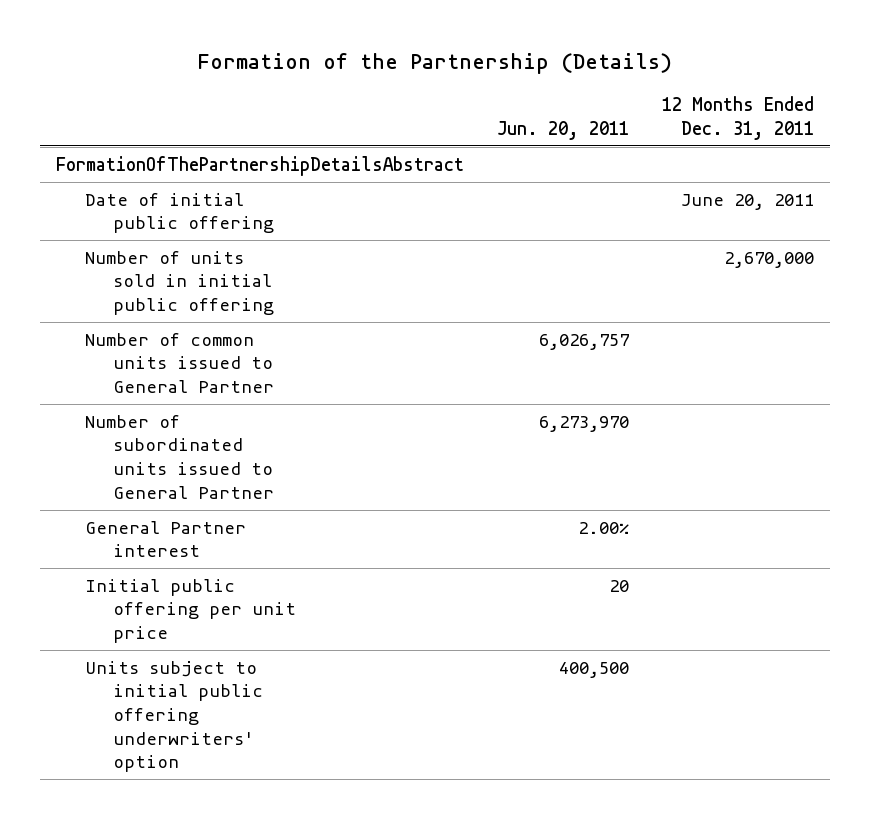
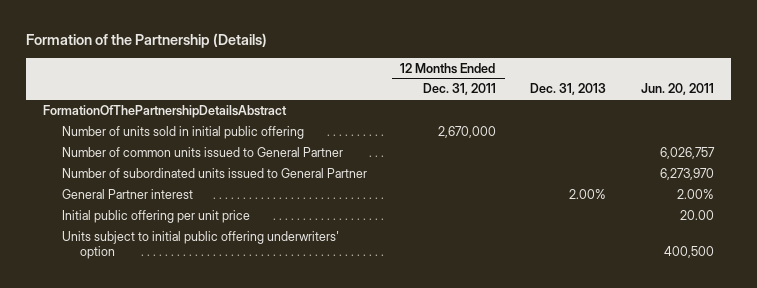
none -> [530,83,607,96] Dec. 31, 2013
[84,192,274,234] Date of initial public offering -> none
[608,579,629,592] 20 -> [679,209,714,220] 20.00

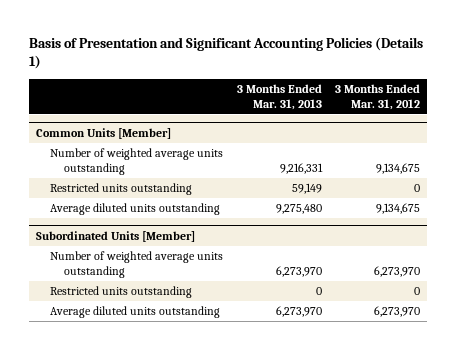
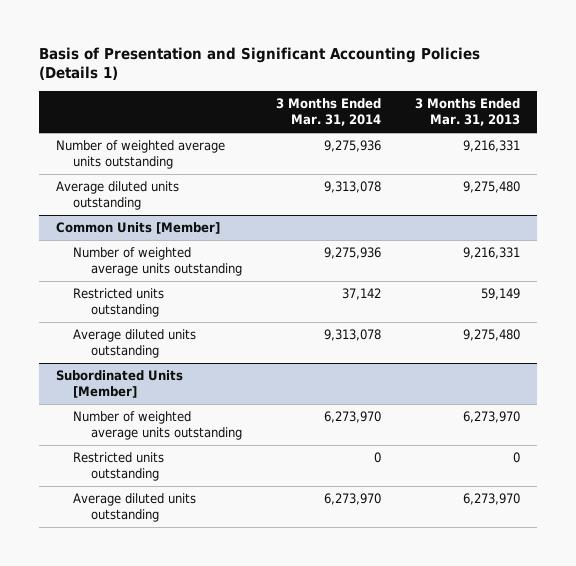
[335,83,421,110] 3 Months Ended Mar. 31, 2012 -> none
none -> [275,98,381,127] 3 Months Ended Mar. 31, 2014
none -> [55,140,225,170] Number of weighted average units outstanding
none -> [55,181,179,211] Average diluted units outstanding

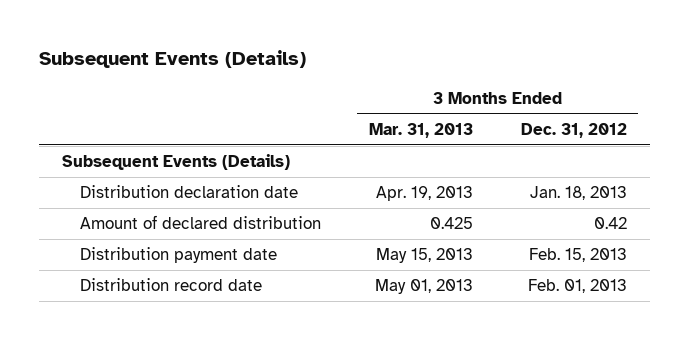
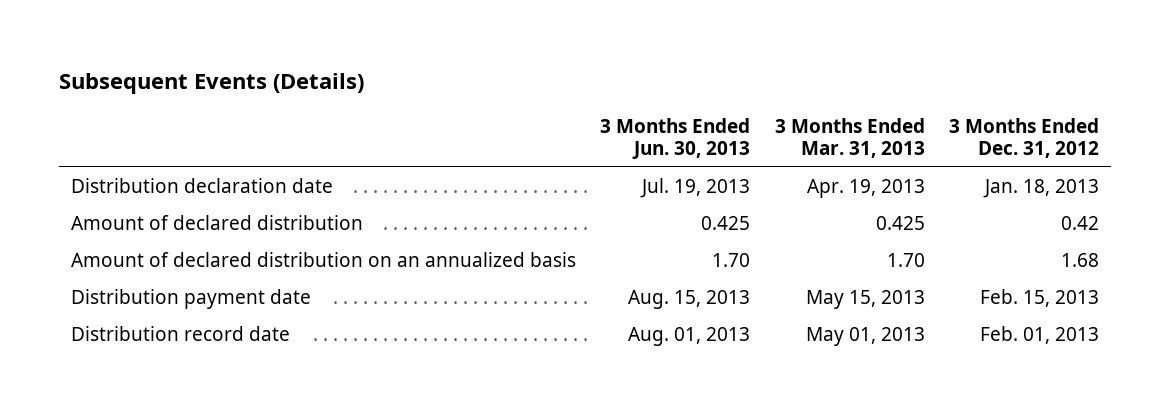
none -> [600,118,751,160] 3 Months Ended Jun. 30, 2013
[62,154,291,171] Subsequent Events (Details) -> none
none -> [71,252,577,268] Amount of declared distribution on an annualized basis

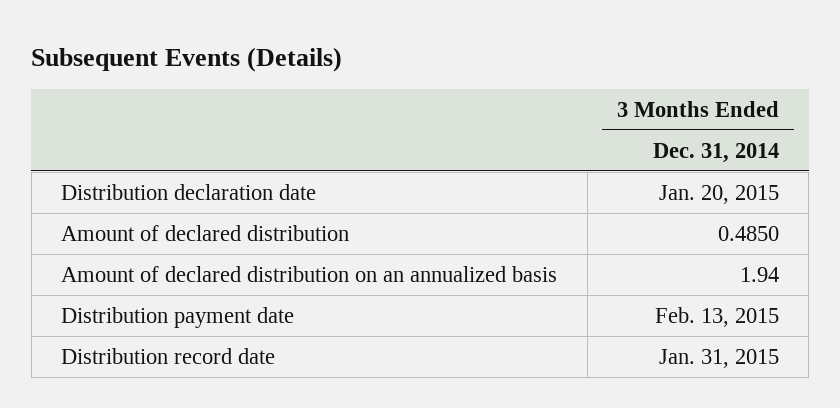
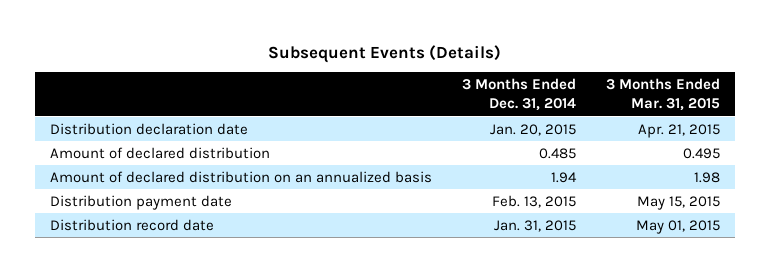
none -> [605,78,720,112] 3 Months Ended Mar. 31, 2015
[717,225,779,241] 0.4850 -> [538,147,576,159] 0.485

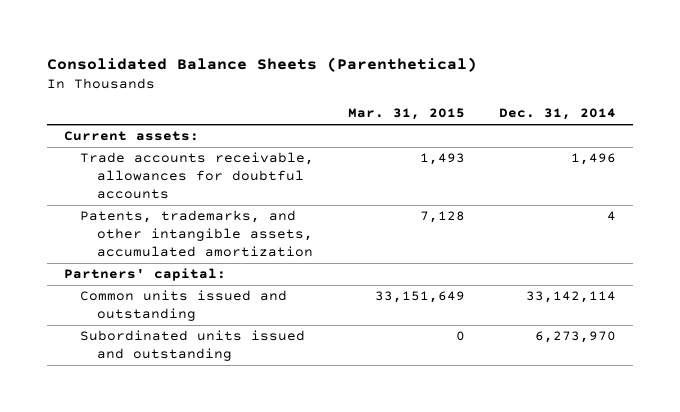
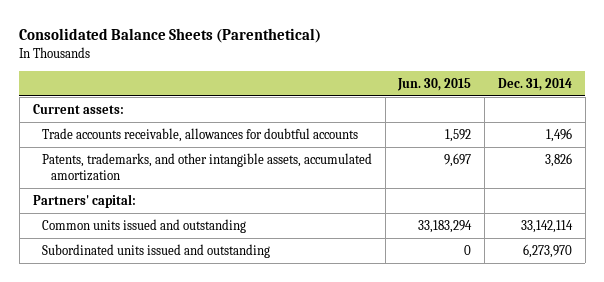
[348,108,466,121] Mar. 31, 2015 -> none
none -> [397,77,472,91] Jun. 30, 2015
[606,211,616,222] 4 -> [544,152,572,167] 3,826

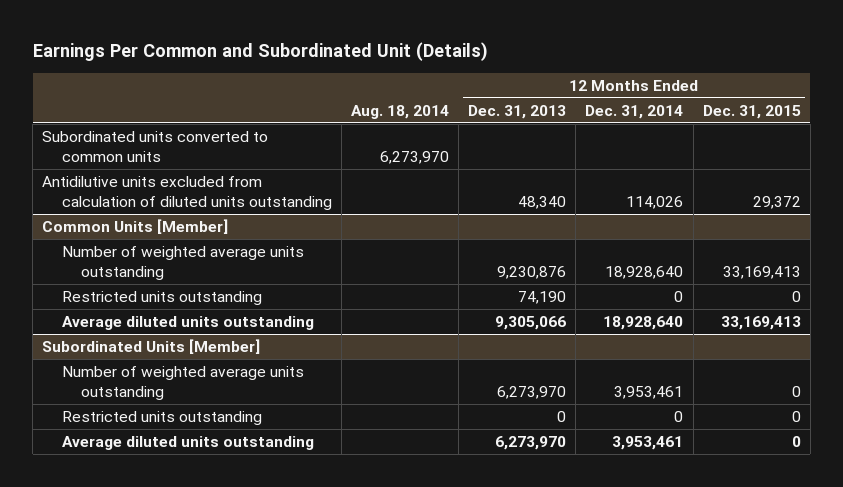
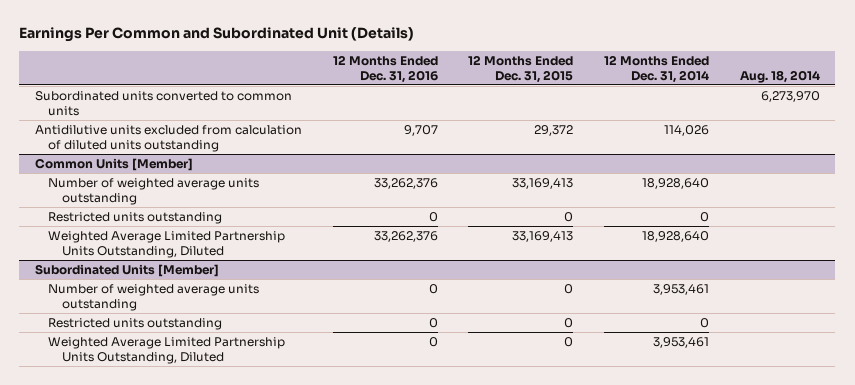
[468,104,567,119] Dec. 31, 2013 -> none
none -> [332,54,438,83] 12 Months Ended Dec. 31, 2016
[61,315,314,330] Average diluted units outstanding -> [48,231,286,258] Weighted Average Limited Partnership Units Outstanding, Diluted
[61,435,314,450] Average diluted units outstanding -> [48,337,286,364] Weighted Average Limited Partnership Units Outstanding, Diluted

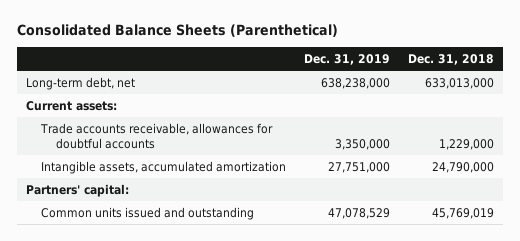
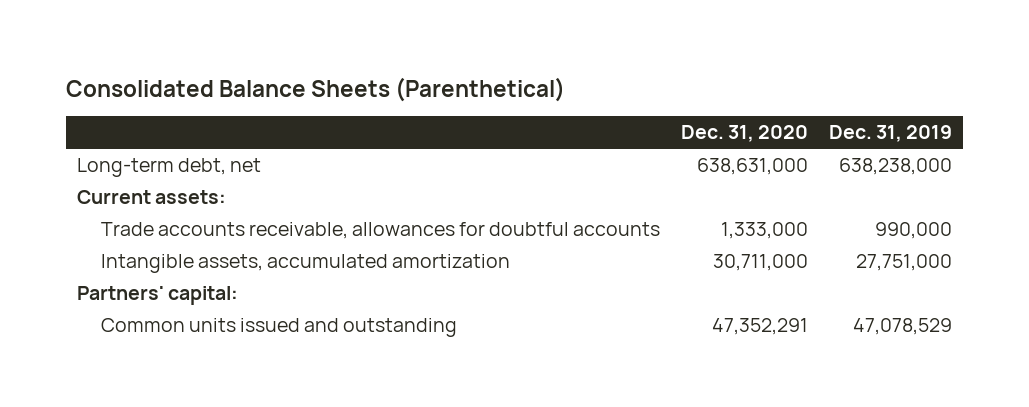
[408,53,495,65] Dec. 31, 2018 -> none
none -> [681,125,809,143] Dec. 31, 2020
[335,138,391,150] 3,350,000 -> [875,222,953,240] 990,000

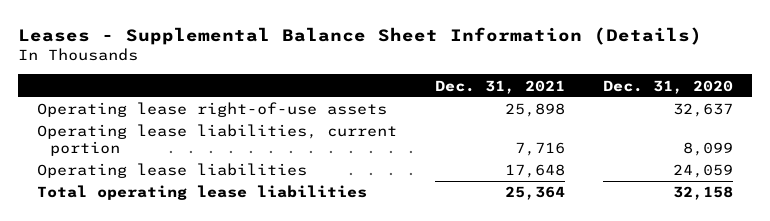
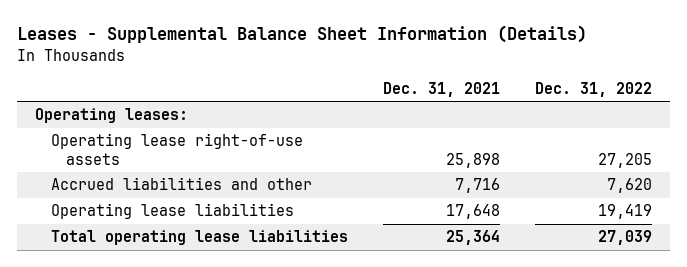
[603,79,734,94] Dec. 31, 2020 -> none
none -> [535,81,653,97] Dec. 31, 2022
none -> [35,108,189,124] Operating leases:
[37,124,398,157] Operating lease liabilities, current portion -> [50,177,312,191] Accrued liabilities and other

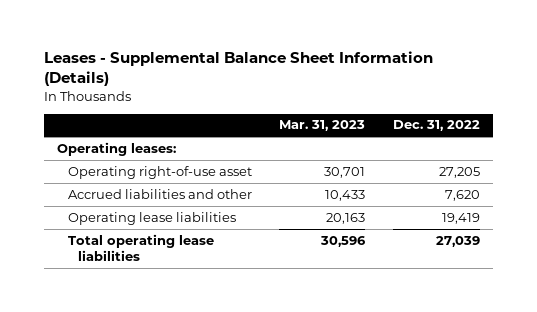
[382,81,500,97] Dec. 31, 2021 -> none
none -> [279,120,366,132] Mar. 31, 2023
[50,133,303,165] Operating lease right-of-use assets -> [67,165,252,179] Operating right-of-use asset

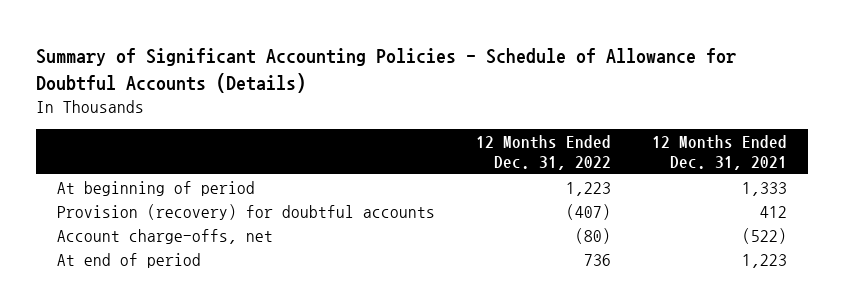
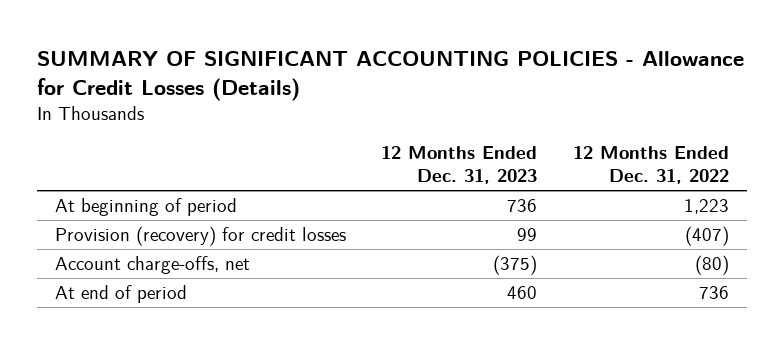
[35,48,736,94] Summary of Significant Accounting Policies - Schedule of Allowance for Doubtful Accounts (Details) -> [36,50,744,101] SUMMARY OF SIGNIFICANT ACCOUNTING POLICIES - Allowance for Credit Losses (Details)
[652,134,788,170] 12 Months Ended Dec. 31, 2021 -> none
none -> [381,146,538,185] 12 Months Ended Dec. 31, 2023
[56,203,435,220] Provision (recovery) for doubtful accounts -> [54,226,346,247] Provision (recovery) for credit losses

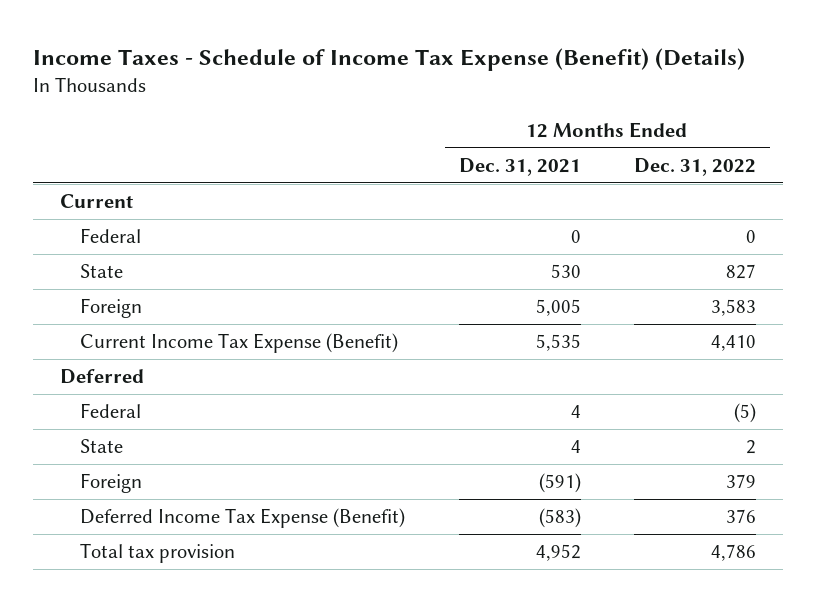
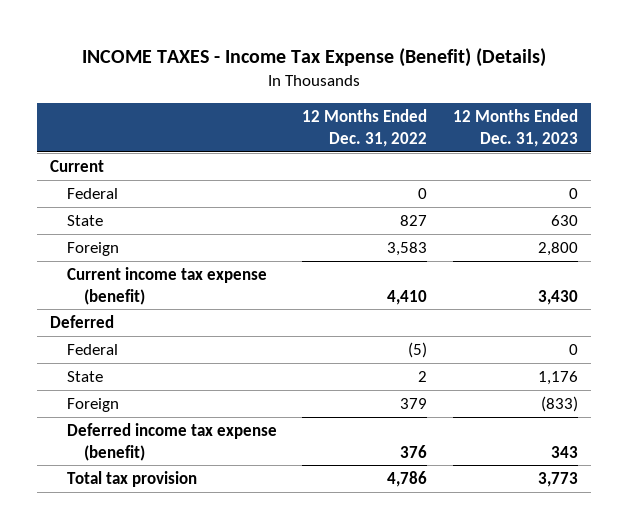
[33,47,746,71] Income Taxes - Schedule of Income Tax Expense (Benefit) (Details) -> [81,48,546,68] INCOME TAXES - Income Tax Expense (Benefit) (Details)
[458,157,581,176] Dec. 31, 2021 -> none
none -> [452,108,578,147] 12 Months Ended Dec. 31, 2023
[79,333,398,354] Current Income Tax Expense (Benefit) -> [66,266,267,305] Current income tax expense (benefit)
[79,508,405,529] Deferred Income Tax Expense (Benefit) -> [66,422,277,461] Deferred income tax expense (benefit)

